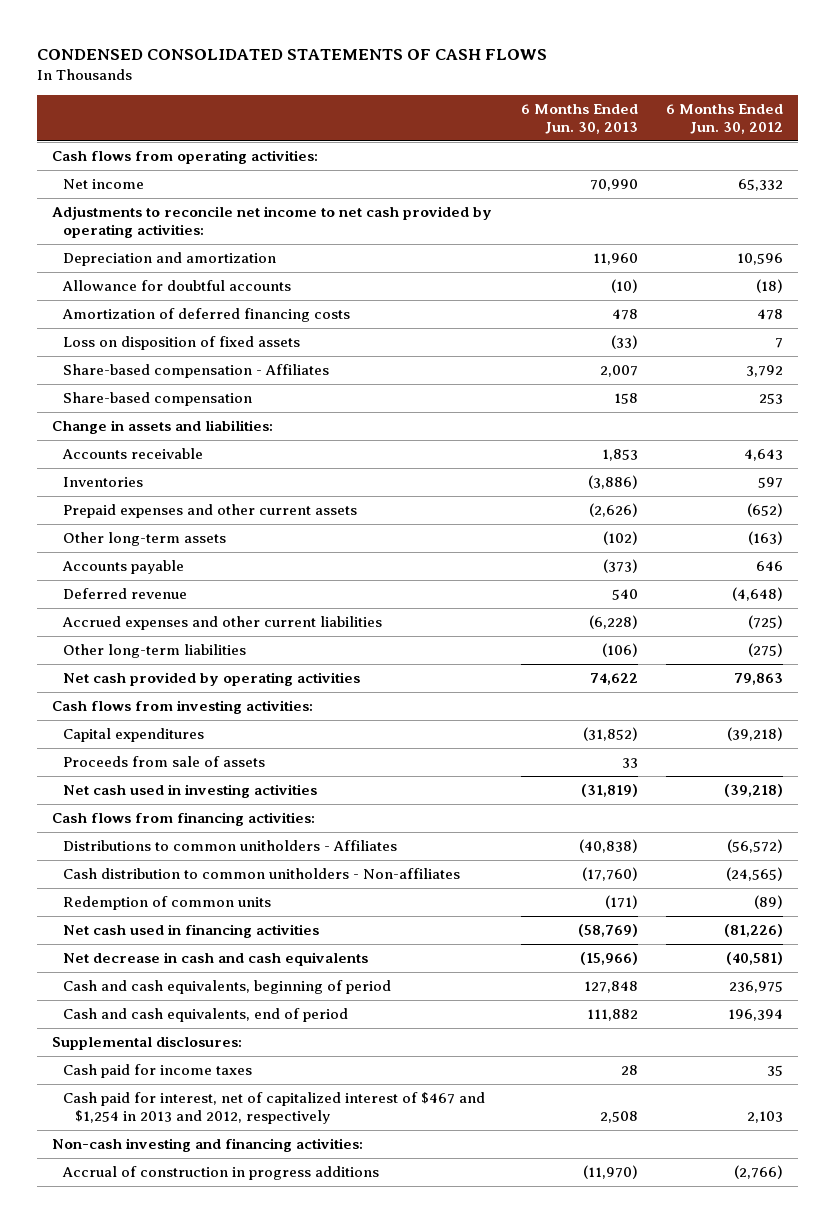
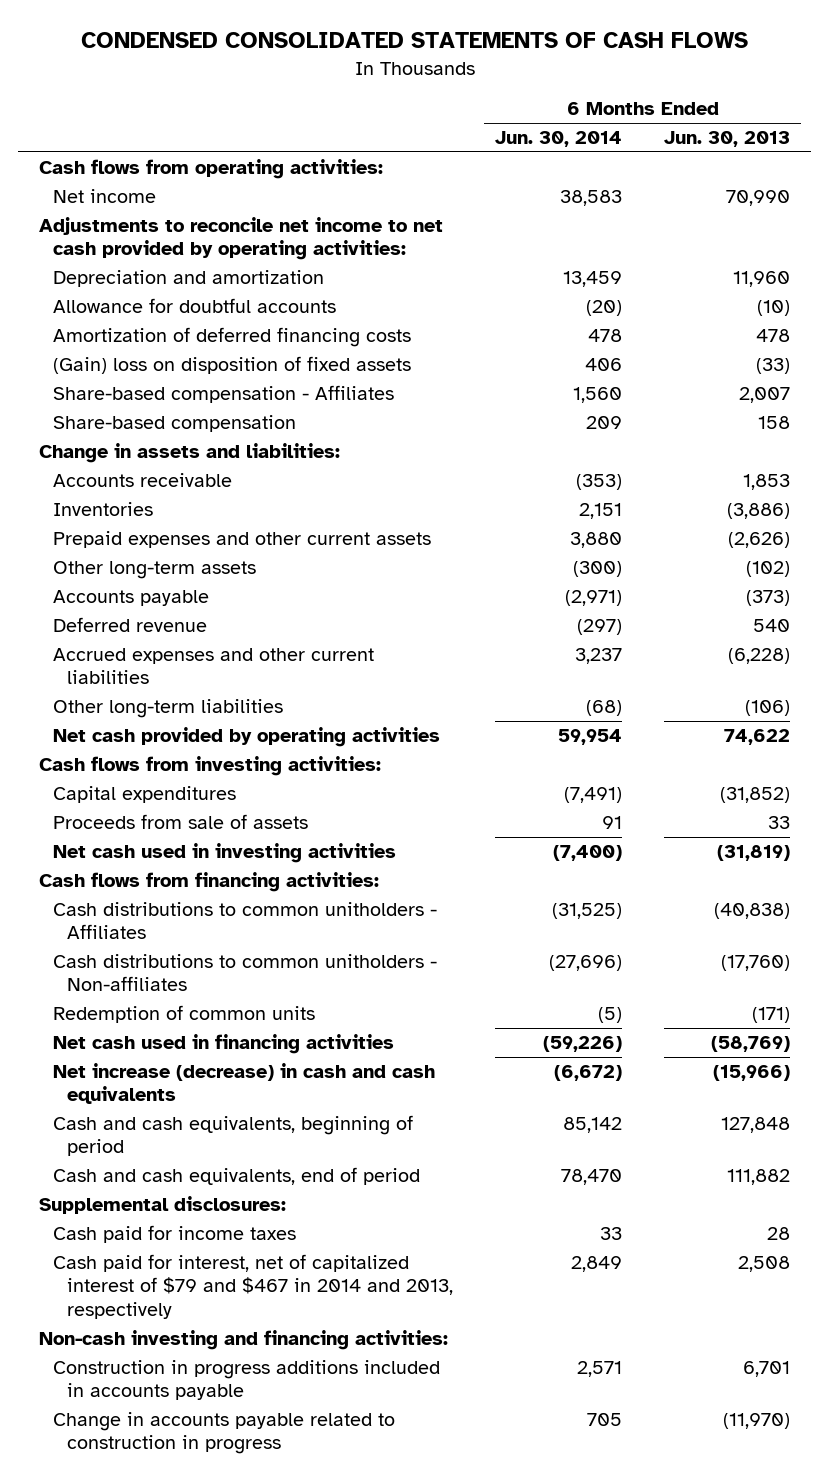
[666,103,784,134] 6 Months Ended Jun. 30, 2012 -> none
none -> [494,131,622,148] Jun. 30, 2014
[63,335,301,350] Loss on disposition of fixed assets -> [53,356,412,375] (Gain) loss on disposition of fixed assets
[63,839,398,851] Distributions to common unitholders - Affiliates -> [53,902,438,940] Cash distributions to common unitholders - Affiliates
[63,867,461,879] Cash distribution to common unitholders - Non-affiliates -> [53,954,438,992] Cash distributions to common unitholders - Non-affiliates
[63,951,369,966] Net decrease in cash and cash equivalents -> [53,1063,436,1105] Net increase (decrease) in cash and cash equivalents
[63,1091,486,1124] Cash paid for interest, net of capitalized interest of $467 and $1,254 in 2013 and 2012, respectively -> [53,1254,453,1319] Cash paid for interest, net of capitalized interest of $79 and $467 in 2014 and 2013, respectively
[62,1165,380,1180] Accrual of construction in progress additions -> [53,1360,441,1401] Construction in progress additions included in accounts payable
[582,1164,638,1179] (11,970) -> [743,1361,791,1378] 6,701
none -> [53,1412,396,1455] Change in accounts payable related to construction in progress

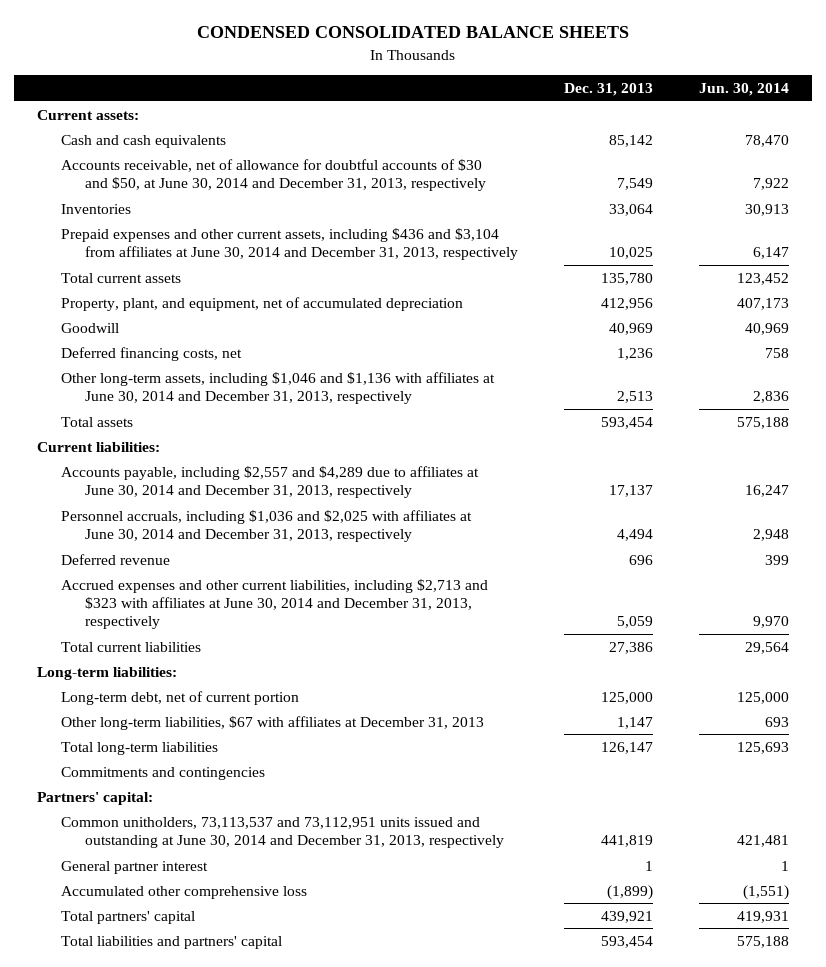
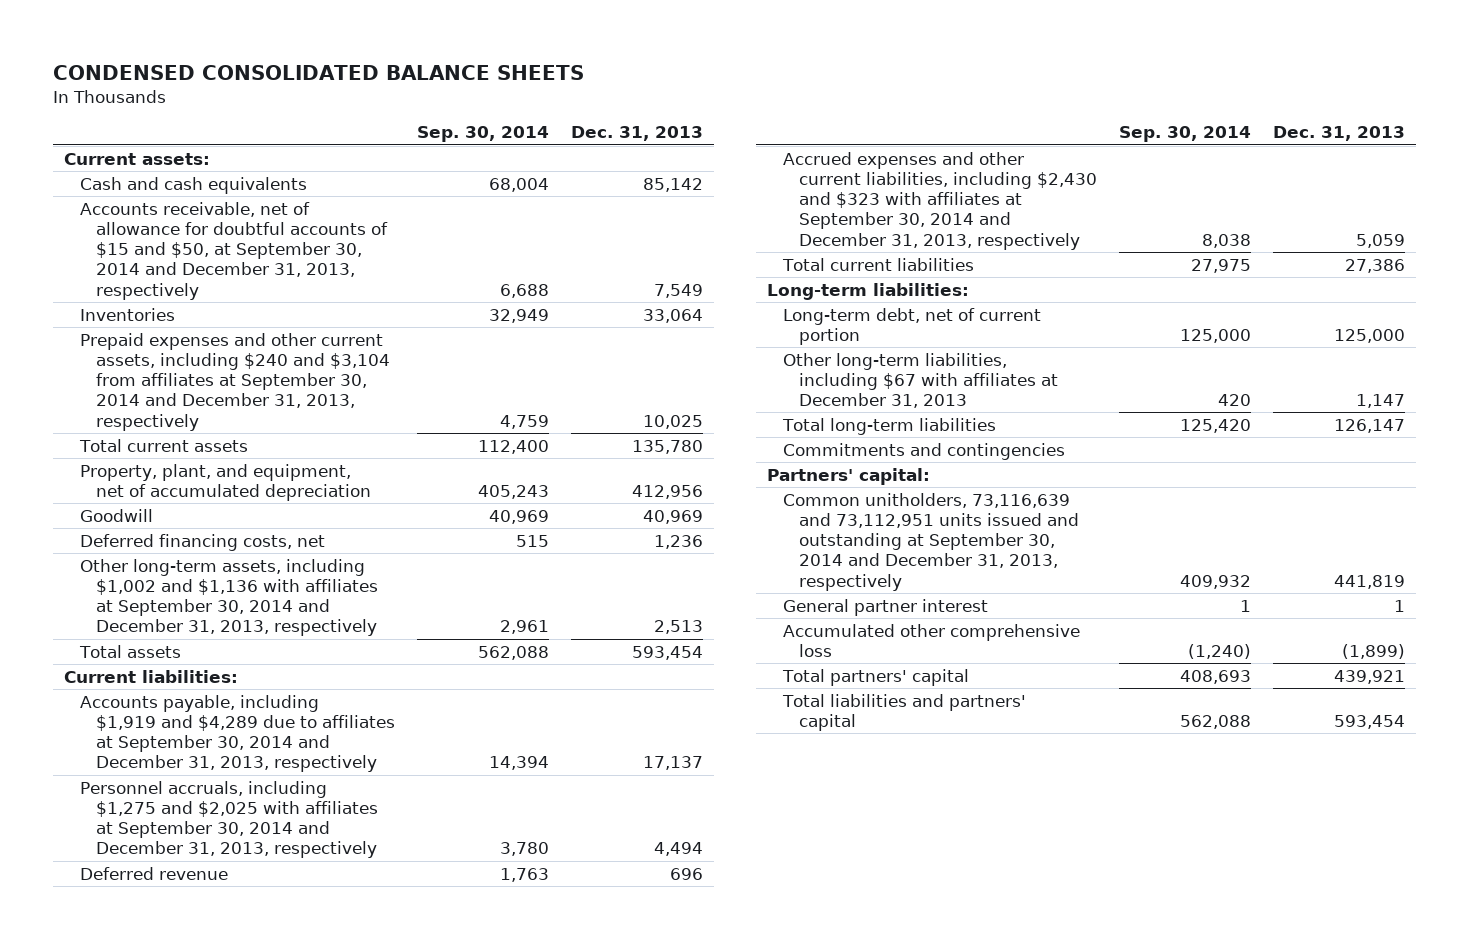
[698,83,789,97] Jun. 30, 2014 -> none
none -> [416,126,549,143] Sep. 30, 2014
[61,158,487,191] Accounts receivable, net of allowance for doubtful accounts of $30 and $50, at June 30, 2014 and December 31, 2013, respectively -> [80,201,389,300] Accounts receivable, net of allowance for doubtful accounts of $15 and $50, at September 30, 2014 and December 31, 2013, respectively
[61,227,519,260] Prepaid expenses and other current assets, including $436 and $3,104 from affiliates at June 30, 2014 and December 31, 2013, respectively -> [80,332,391,431] Prepaid expenses and other current assets, including $240 and $3,104 from affiliates at September 30, 2014 and December 31, 2013, respectively
[61,371,496,404] Other long-term assets, including $1,046 and $1,136 with affiliates at June 30, 2014 and December 31, 2013, respectively -> [80,558,379,637] Other long-term assets, including $1,002 and $1,136 with affiliates at September 30, 2014 and December 31, 2013, respectively
[61,465,480,498] Accounts payable, including $2,557 and $4,289 due to affiliates at June 30, 2014 and December 31, 2013, respectively -> [80,694,396,773] Accounts payable, including $1,919 and $4,289 due to affiliates at September 30, 2014 and December 31, 2013, respectively
[61,509,473,542] Personnel accruals, including $1,036 and $2,025 with affiliates at June 30, 2014 and December 31, 2013, respectively -> [80,780,379,859] Personnel accruals, including $1,275 and $2,025 with affiliates at September 30, 2014 and December 31, 2013, respectively
[61,578,489,630] Accrued expenses and other current liabilities, including $2,713 and $323 with affiliates at June 30, 2014 and December 31, 2013, respectively -> [782,151,1097,250] Accrued expenses and other current liabilities, including $2,430 and $323 with affiliates at September 30, 2014 and December 31, 2013, respectively
[61,715,485,730] Other long-term liabilities, $67 with affiliates at December 31, 2013 -> [782,352,1058,409] Other long-term liabilities, including $67 with affiliates at December 31, 2013
[61,816,505,848] Common unitholders, 73,113,537 and 73,112,951 units issued and outstanding at June 30, 2014 and December 31, 2013, respectively -> [782,492,1079,591] Common unitholders, 73,116,639 and 73,112,951 units issued and outstanding at September 30, 2014 and December 31, 2013, respectively

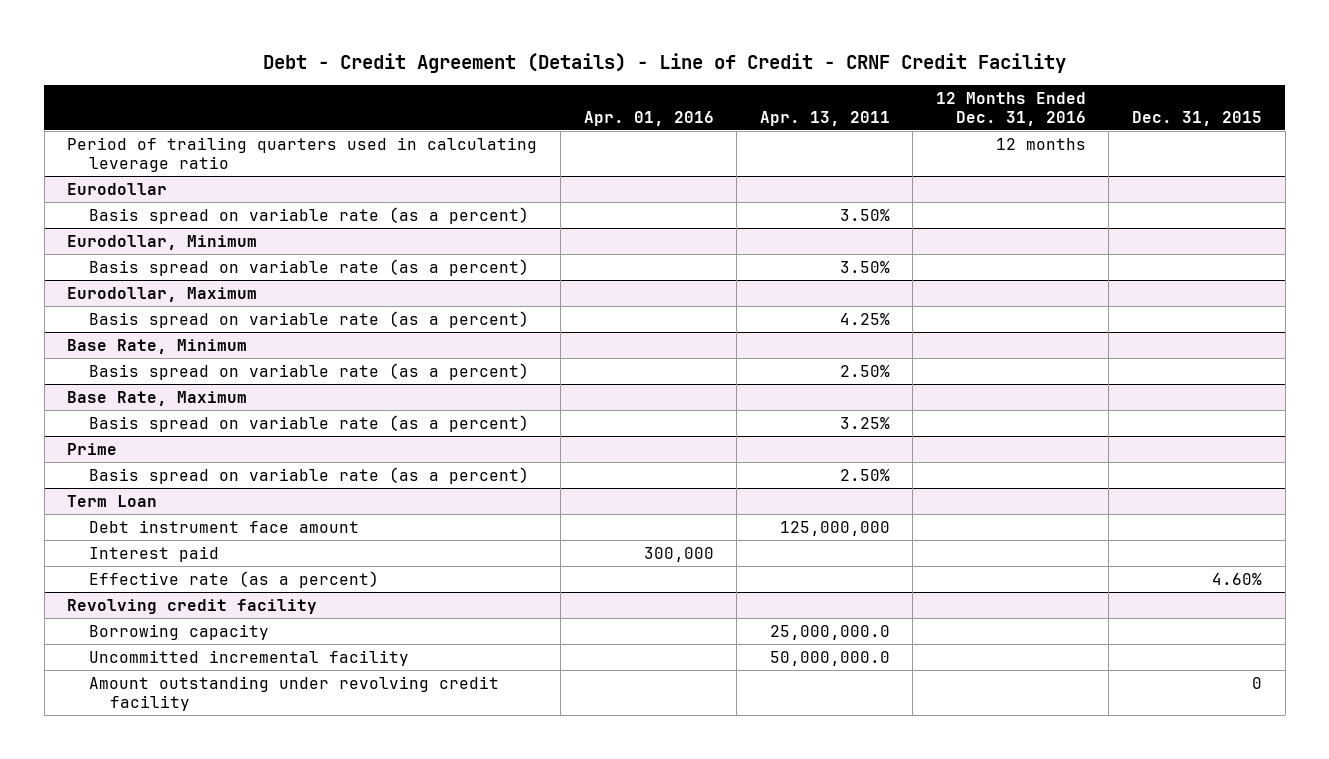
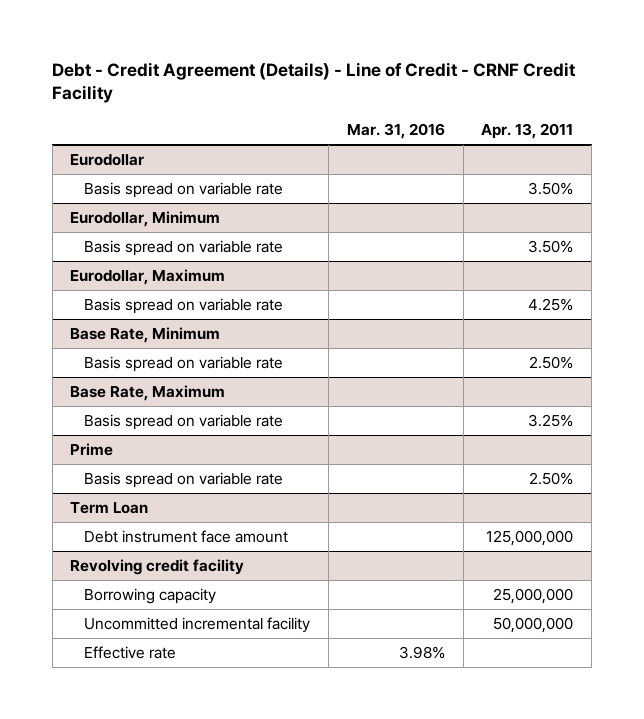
[583,110,714,126] Apr. 01, 2016 -> none
[935,92,1086,126] 12 Months Ended Dec. 31, 2016 -> none
[1132,110,1263,126] Dec. 31, 2015 -> none
none -> [346,122,445,139] Mar. 31, 2016
[67,136,538,172] Period of trailing quarters used in calculating leverage ratio -> none
[88,206,529,224] Basis spread on variable rate (as a percent) -> [84,182,284,199] Basis spread on variable rate
[88,258,529,276] Basis spread on variable rate (as a percent) -> [84,240,284,257] Basis spread on variable rate
[88,310,529,328] Basis spread on variable rate (as a percent) -> [84,298,284,315] Basis spread on variable rate
[88,362,529,380] Basis spread on variable rate (as a percent) -> [84,356,284,373] Basis spread on variable rate
[88,414,529,432] Basis spread on variable rate (as a percent) -> [84,414,284,431] Basis spread on variable rate
[88,466,529,484] Basis spread on variable rate (as a percent) -> [84,472,284,489] Basis spread on variable rate
[88,545,219,562] Interest paid -> none
[88,570,379,588] Effective rate (as a percent) -> none
[88,675,499,711] Amount outstanding under revolving credit facility -> none
[769,624,890,640] 25,000,000.0 -> [493,588,574,605] 25,000,000
[769,650,890,666] 50,000,000.0 -> [493,617,574,634] 50,000,000
none -> [84,646,177,660] Effective rate

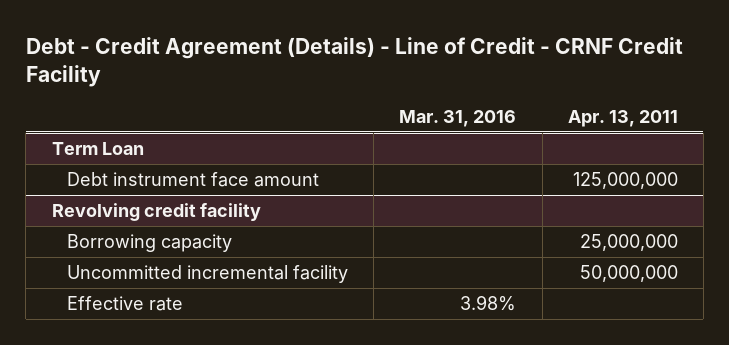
[70,154,145,167] Eurodollar -> none
[84,182,284,199] Basis spread on variable rate -> none
[70,211,221,228] Eurodollar, Minimum -> none
[84,240,284,257] Basis spread on variable rate -> none
[70,269,226,286] Eurodollar, Maximum -> none
[84,298,284,315] Basis spread on variable rate -> none
[70,327,221,344] Base Rate, Minimum -> none
[84,356,284,373] Basis spread on variable rate -> none
[70,385,226,402] Base Rate, Maximum -> none
[84,414,284,431] Basis spread on variable rate -> none
[70,443,114,457] Prime -> none
[84,472,284,489] Basis spread on variable rate -> none

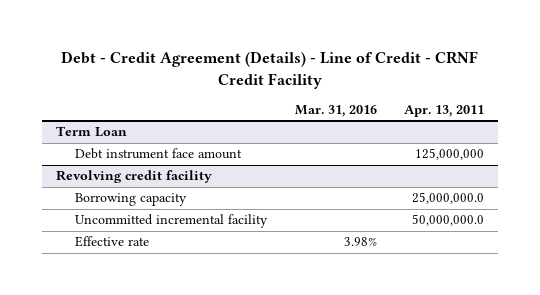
[579,234,678,252] 25,000,000 -> [412,192,485,205] 25,000,000.0
[579,265,678,283] 50,000,000 -> [412,214,485,227] 50,000,000.0

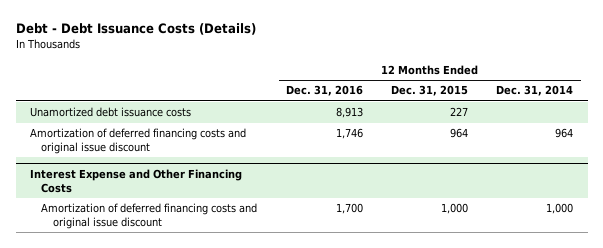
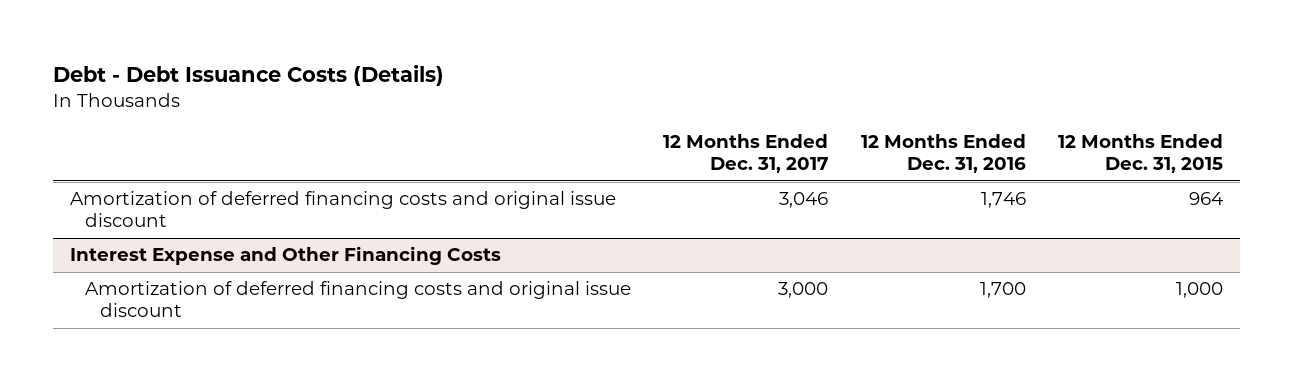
[496,85,574,97] Dec. 31, 2014 -> none
none -> [663,134,829,174] 12 Months Ended Dec. 31, 2017
[29,107,191,118] Unamortized debt issuance costs -> none

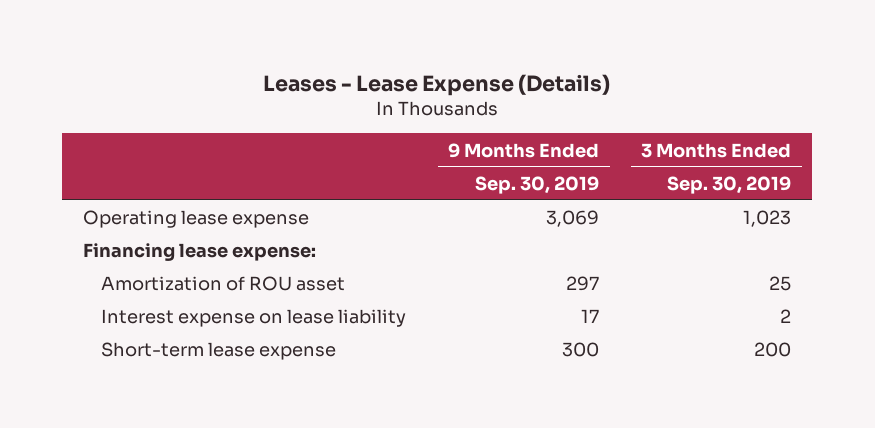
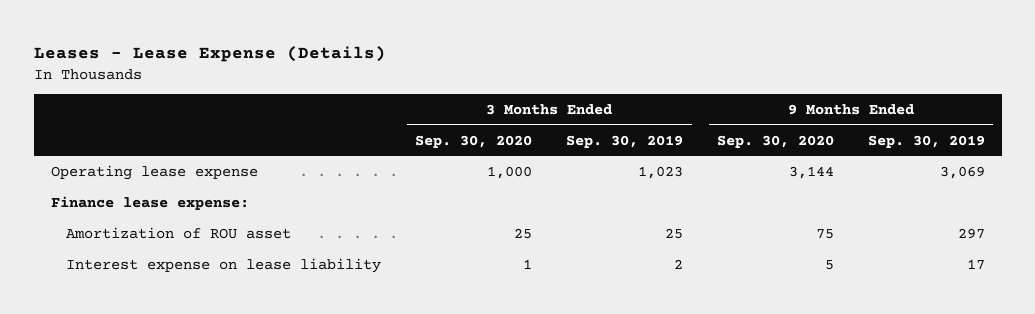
none -> [415,134,533,148] Sep. 30, 2020
none -> [716,134,834,148] Sep. 30, 2020
[83,243,317,262] Financing lease expense: -> [50,195,249,210] Finance lease expense:
[101,342,337,361] Short-term lease expense -> none

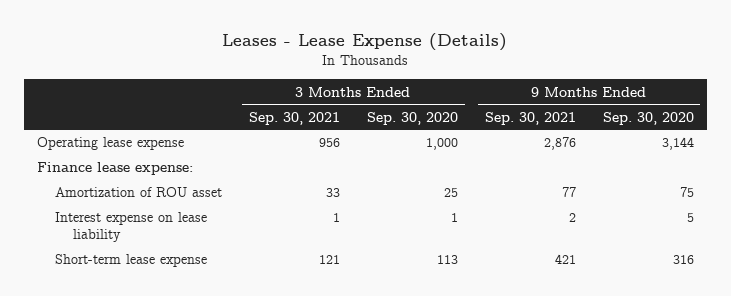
[566,134,684,148] Sep. 30, 2019 -> none
[867,134,985,148] Sep. 30, 2019 -> none
none -> [248,111,340,125] Sep. 30, 2021
none -> [484,111,576,125] Sep. 30, 2021
none -> [55,254,208,268] Short-term lease expense

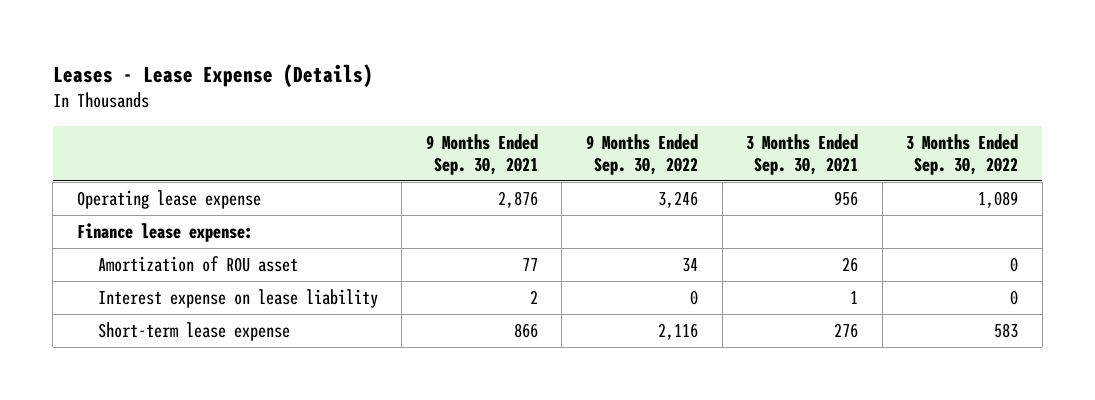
[366,111,458,125] Sep. 30, 2020 -> none
[602,111,694,125] Sep. 30, 2020 -> none
none -> [585,133,698,175] 9 Months Ended Sep. 30, 2022
none -> [906,133,1019,175] 3 Months Ended Sep. 30, 2022
[325,188,340,198] 33 -> [842,257,859,273] 26
[318,255,340,265] 121 -> [834,323,859,339] 276
[554,254,576,265] 421 -> [513,323,538,339] 866

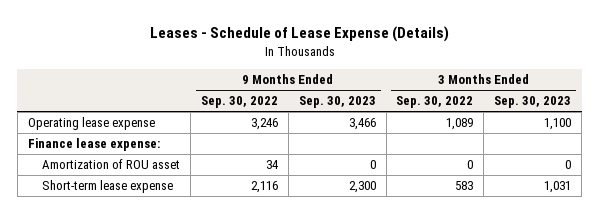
[52,63,373,87] Leases - Lease Expense (Details) -> [149,25,449,42] Leases - Schedule of Lease Expense (Details)
[425,133,538,175] 9 Months Ended Sep. 30, 2021 -> none
[746,133,859,175] 3 Months Ended Sep. 30, 2021 -> none
none -> [298,96,376,109] Sep. 30, 2023
none -> [494,96,572,109] Sep. 30, 2023
[97,289,378,309] Interest expense on lease liability -> none

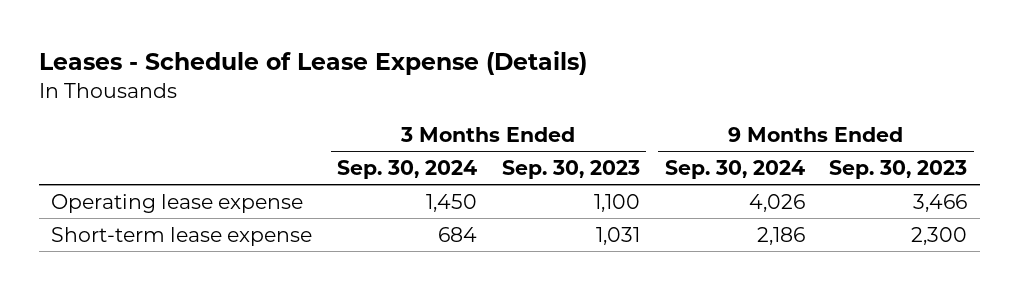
[201,96,279,109] Sep. 30, 2022 -> none
[396,96,474,109] Sep. 30, 2022 -> none
none -> [336,159,477,179] Sep. 30, 2024
none -> [664,159,805,179] Sep. 30, 2024
[27,138,160,152] Finance lease expense: -> none
[42,159,181,170] Amortization of ROU asset -> none

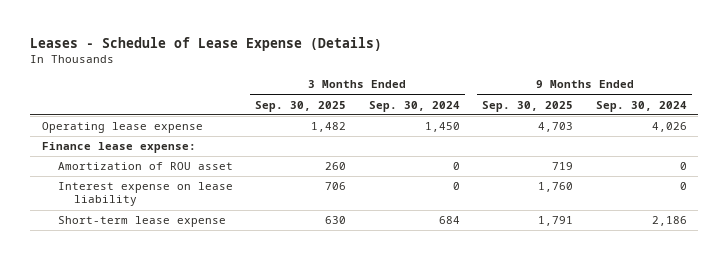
[501,159,640,179] Sep. 30, 2023 -> none
[829,159,968,179] Sep. 30, 2023 -> none
none -> [255,100,347,112] Sep. 30, 2025
none -> [482,100,574,112] Sep. 30, 2025
none -> [41,142,196,154] Finance lease expense:
none -> [57,162,233,171] Amortization of ROU asset
none -> [57,182,233,207] Interest expense on lease liability

